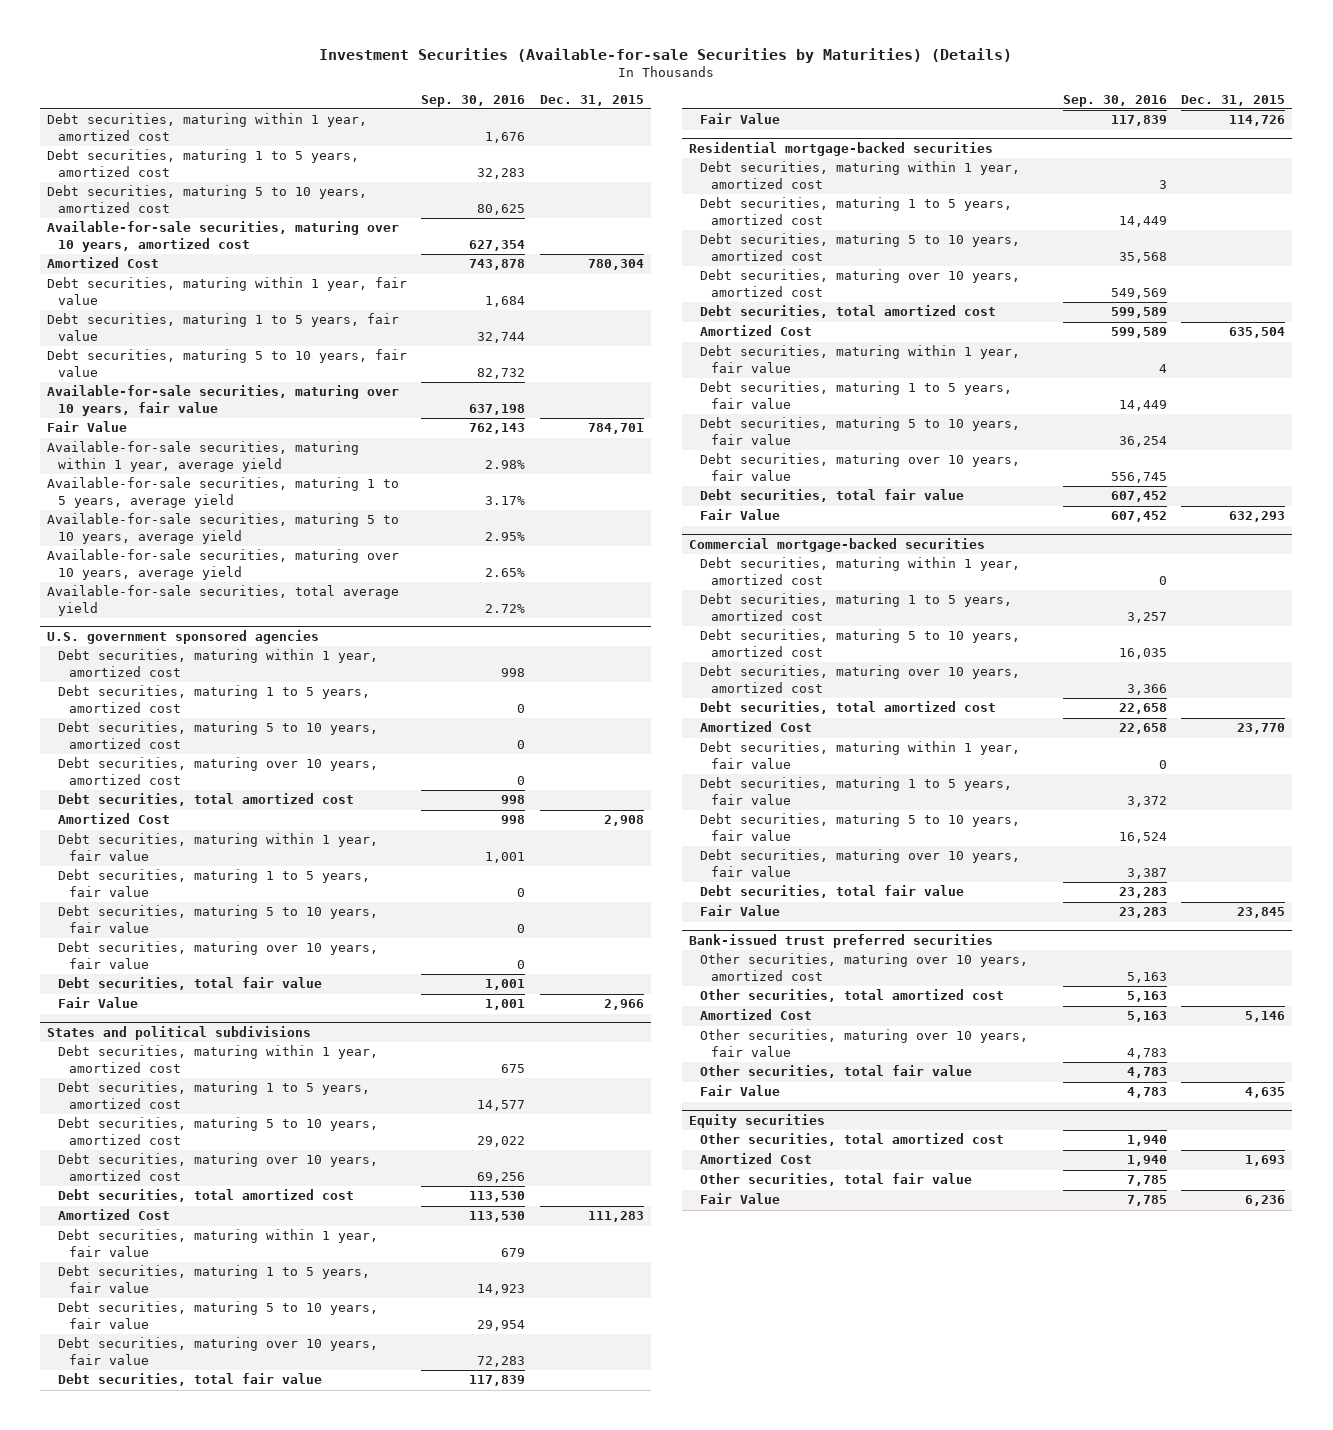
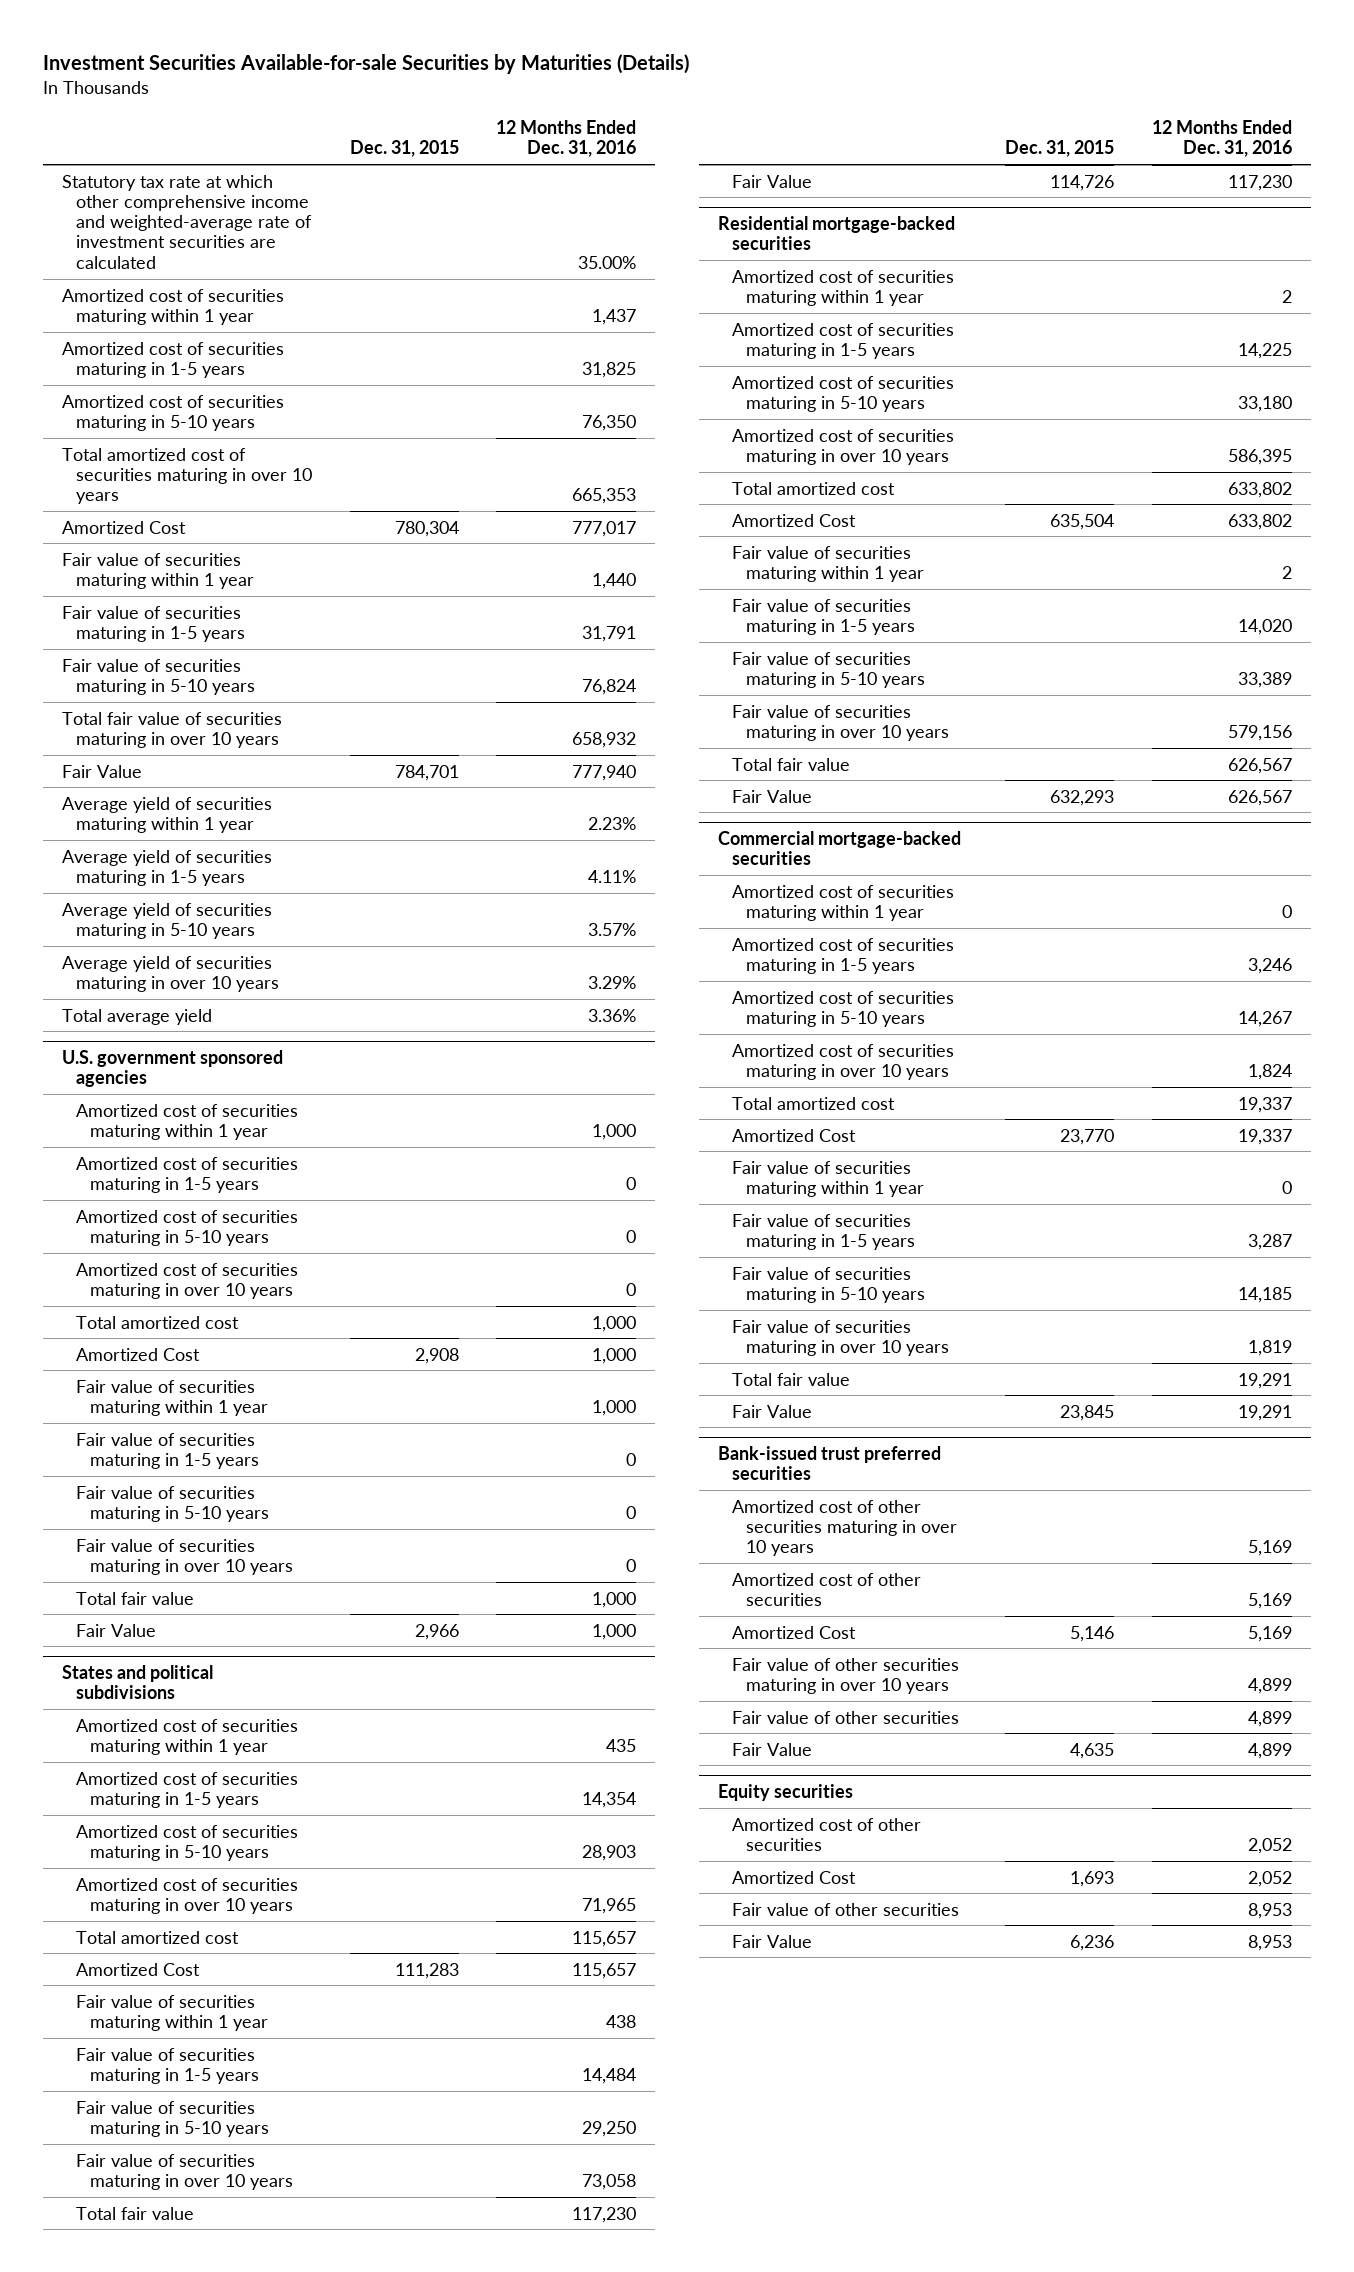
[319,47,1013,63] Investment Securities (Available-for-sale Securities by Maturities) (Details) -> [43,54,690,75] Investment Securities Available-for-sale Securities by Maturities (Details)
[421,94,526,107] Sep. 30, 2016 -> none
none -> [496,119,637,158] 12 Months Ended Dec. 31, 2016
none -> [62,174,313,269] Statutory tax rate at which other comprehensive income and weighted-average rate of investment securities are calculated
[47,113,368,141] Debt securities, maturing within 1 year, amortized cost -> [62,288,285,325] Amortized cost of securities maturing within 1 year
[47,149,360,177] Debt securities, maturing 1 to 5 years, amortized cost -> [62,341,285,378] Amortized cost of securities maturing in 1-5 years
[47,185,368,213] Debt securities, maturing 5 to 10 years, amortized cost -> [62,394,285,431] Amortized cost of securities maturing in 5-10 years
[47,221,400,252] Available-for-sale securities, maturing over 10 years, amortized cost -> [62,447,313,505] Total amortized cost of securities maturing in over 10 years
[47,277,408,305] Debt securities, maturing within 1 year, fair value -> [62,552,255,589] Fair value of securities maturing within 1 year
[47,313,400,341] Debt securities, maturing 1 to 5 years, fair value -> [62,605,246,642] Fair value of securities maturing in 1-5 years
[47,349,408,377] Debt securities, maturing 5 to 10 years, fair value -> [62,658,256,695] Fair value of securities maturing in 5-10 years
[47,385,400,416] Available-for-sale securities, maturing over 10 years, fair value -> [62,711,283,748] Total fair value of securities maturing in over 10 years
[47,441,360,472] Available-for-sale securities, maturing within 1 year, average yield -> [62,796,273,833] Average yield of securities maturing within 1 year
[47,477,400,508] Available-for-sale securities, maturing 1 to 5 years, average yield -> [62,849,273,886] Average yield of securities maturing in 1-5 years
[47,513,400,544] Available-for-sale securities, maturing 5 to 10 years, average yield -> [62,902,273,939] Average yield of securities maturing in 5-10 years
[47,549,400,580] Available-for-sale securities, maturing over 10 years, average yield -> [62,955,280,992] Average yield of securities maturing in over 10 years
[47,585,400,616] Available-for-sale securities, total average yield -> [62,1008,213,1025] Total average yield
[58,649,379,677] Debt securities, maturing within 1 year, amortized cost -> [76,1103,299,1140] Amortized cost of securities maturing within 1 year
[58,685,371,713] Debt securities, maturing 1 to 5 years, amortized cost -> [76,1156,299,1193] Amortized cost of securities maturing in 1-5 years
[58,721,379,749] Debt securities, maturing 5 to 10 years, amortized cost -> [76,1209,299,1246] Amortized cost of securities maturing in 5-10 years
[58,757,379,785] Debt securities, maturing over 10 years, amortized cost -> [76,1262,299,1299] Amortized cost of securities maturing in over 10 years
[58,793,355,807] Debt securities, total amortized cost -> [76,1315,240,1329] Total amortized cost
[58,833,379,861] Debt securities, maturing within 1 year, fair value -> [76,1379,269,1416] Fair value of securities maturing within 1 year
[58,869,371,897] Debt securities, maturing 1 to 5 years, fair value -> [76,1432,260,1469] Fair value of securities maturing in 1-5 years
[58,905,379,933] Debt securities, maturing 5 to 10 years, fair value -> [76,1485,270,1522] Fair value of securities maturing in 5-10 years
[58,941,379,969] Debt securities, maturing over 10 years, fair value -> [76,1538,294,1575] Fair value of securities maturing in over 10 years
[58,977,323,991] Debt securities, total fair value -> [76,1591,195,1605] Total fair value
[58,1045,379,1073] Debt securities, maturing within 1 year, amortized cost -> [76,1718,299,1755] Amortized cost of securities maturing within 1 year
[58,1081,371,1109] Debt securities, maturing 1 to 5 years, amortized cost -> [76,1771,299,1808] Amortized cost of securities maturing in 1-5 years
[58,1117,379,1145] Debt securities, maturing 5 to 10 years, amortized cost -> [76,1824,299,1861] Amortized cost of securities maturing in 5-10 years
[58,1153,379,1181] Debt securities, maturing over 10 years, amortized cost -> [76,1877,299,1914] Amortized cost of securities maturing in over 10 years
[58,1189,355,1203] Debt securities, total amortized cost -> [76,1930,240,1944] Total amortized cost
[58,1229,379,1257] Debt securities, maturing within 1 year, fair value -> [76,1994,269,2031] Fair value of securities maturing within 1 year
[58,1265,371,1293] Debt securities, maturing 1 to 5 years, fair value -> [76,2047,260,2084] Fair value of securities maturing in 1-5 years
[58,1301,379,1329] Debt securities, maturing 5 to 10 years, fair value -> [76,2100,270,2137] Fair value of securities maturing in 5-10 years
[58,1337,379,1365] Debt securities, maturing over 10 years, fair value -> [76,2153,294,2190] Fair value of securities maturing in over 10 years
[58,1373,323,1387] Debt securities, total fair value -> [76,2206,195,2220] Total fair value
[700,161,1021,189] Debt securities, maturing within 1 year, amortized cost -> [731,269,954,306] Amortized cost of securities maturing within 1 year
[700,197,1013,225] Debt securities, maturing 1 to 5 years, amortized cost -> [731,322,954,359] Amortized cost of securities maturing in 1-5 years
[700,233,1021,261] Debt securities, maturing 5 to 10 years, amortized cost -> [731,375,954,412] Amortized cost of securities maturing in 5-10 years
[700,269,1021,297] Debt securities, maturing over 10 years, amortized cost -> [731,428,954,465] Amortized cost of securities maturing in over 10 years
[700,305,997,319] Debt securities, total amortized cost -> [731,481,895,495] Total amortized cost
[700,345,1021,373] Debt securities, maturing within 1 year, fair value -> [731,545,924,582] Fair value of securities maturing within 1 year
[700,381,1013,409] Debt securities, maturing 1 to 5 years, fair value -> [731,598,915,635] Fair value of securities maturing in 1-5 years
[700,417,1021,445] Debt securities, maturing 5 to 10 years, fair value -> [731,651,925,688] Fair value of securities maturing in 5-10 years
[700,453,1021,481] Debt securities, maturing over 10 years, fair value -> [731,704,949,741] Fair value of securities maturing in over 10 years
[700,489,965,503] Debt securities, total fair value -> [731,757,850,771] Total fair value
[700,557,1021,585] Debt securities, maturing within 1 year, amortized cost -> [731,884,954,921] Amortized cost of securities maturing within 1 year
[700,593,1013,621] Debt securities, maturing 1 to 5 years, amortized cost -> [731,937,954,974] Amortized cost of securities maturing in 1-5 years
[700,629,1021,657] Debt securities, maturing 5 to 10 years, amortized cost -> [731,990,954,1027] Amortized cost of securities maturing in 5-10 years
[700,665,1021,693] Debt securities, maturing over 10 years, amortized cost -> [731,1043,954,1080] Amortized cost of securities maturing in over 10 years
[700,701,997,715] Debt securities, total amortized cost -> [731,1096,895,1110] Total amortized cost
[700,741,1021,769] Debt securities, maturing within 1 year, fair value -> [731,1160,924,1197] Fair value of securities maturing within 1 year
[700,777,1013,805] Debt securities, maturing 1 to 5 years, fair value -> [731,1213,915,1250] Fair value of securities maturing in 1-5 years
[700,813,1021,841] Debt securities, maturing 5 to 10 years, fair value -> [731,1266,925,1303] Fair value of securities maturing in 5-10 years
[700,849,1021,877] Debt securities, maturing over 10 years, fair value -> [731,1319,949,1356] Fair value of securities maturing in over 10 years
[700,885,965,899] Debt securities, total fair value -> [731,1372,850,1386] Total fair value
[700,953,1029,981] Other securities, maturing over 10 years, amortized cost -> [731,1499,957,1557] Amortized cost of other securities maturing in over 10 years
[700,989,1005,1003] Other securities, total amortized cost -> [731,1572,921,1606] Amortized cost of other securities
[700,1029,1029,1057] Other securities, maturing over 10 years, fair value -> [731,1657,959,1694] Fair value of other securities maturing in over 10 years
[700,1065,973,1079] Other securities, total fair value -> [731,1710,959,1724] Fair value of other securities
[700,1133,1005,1147] Other securities, total amortized cost -> [731,1817,921,1851] Amortized cost of other securities
[700,1173,973,1187] Other securities, total fair value -> [731,1902,959,1916] Fair value of other securities

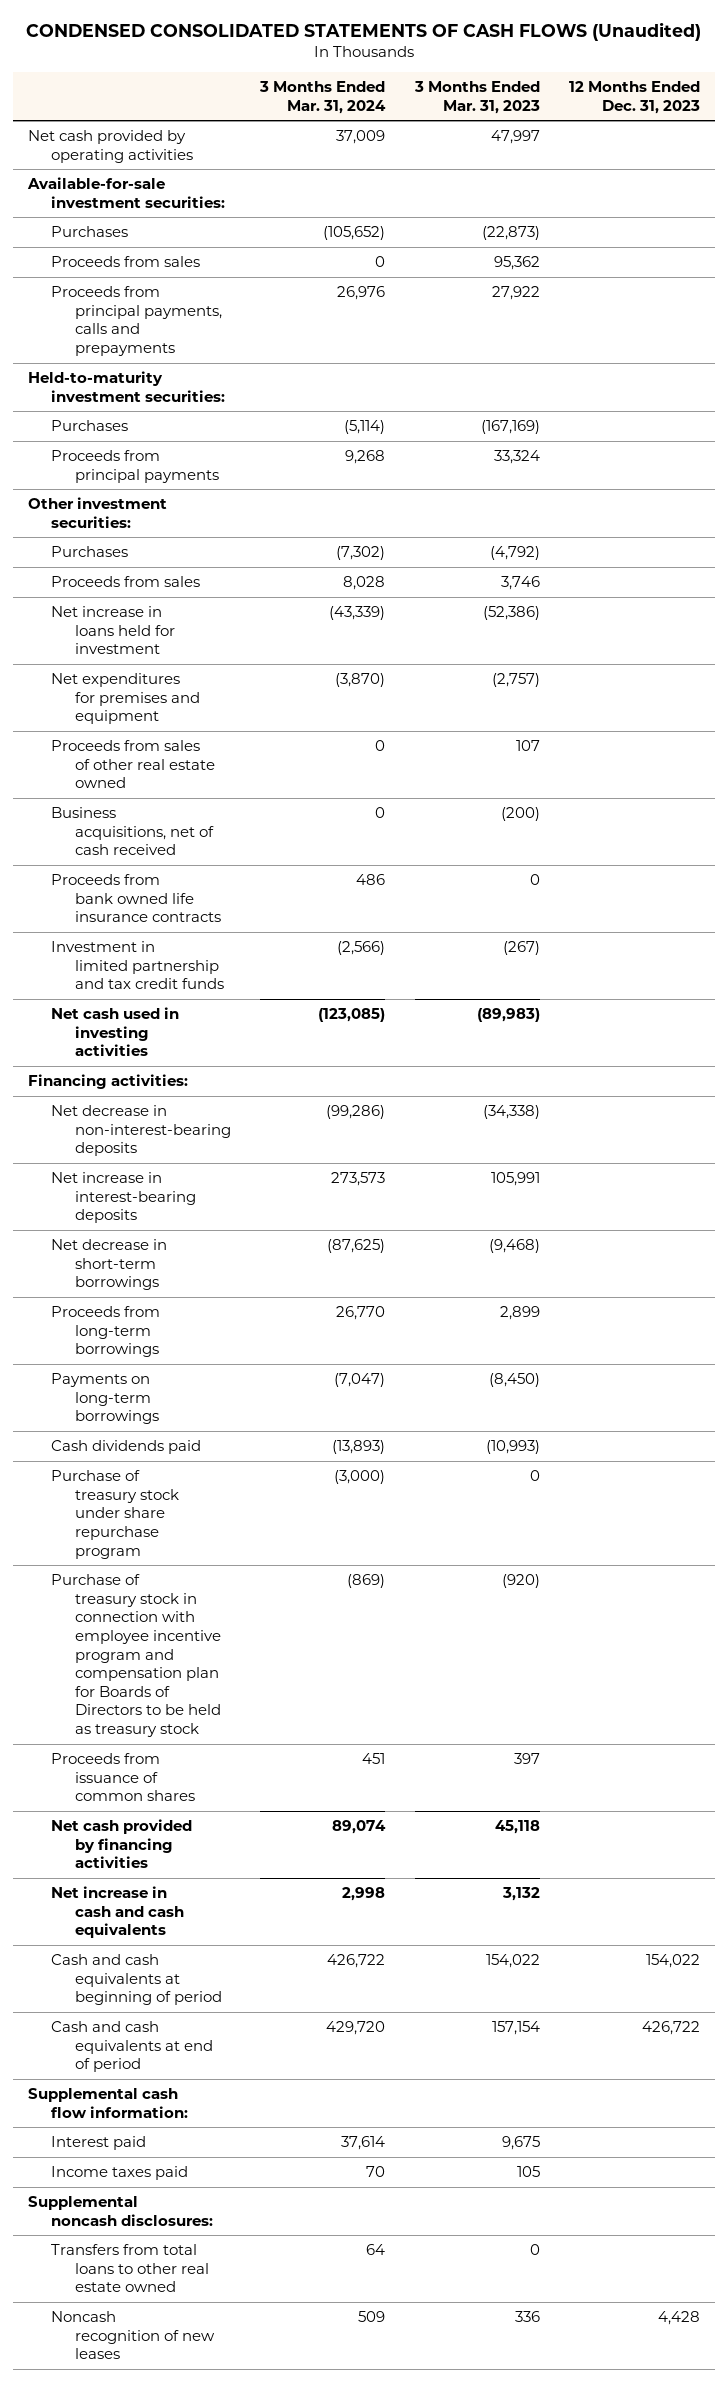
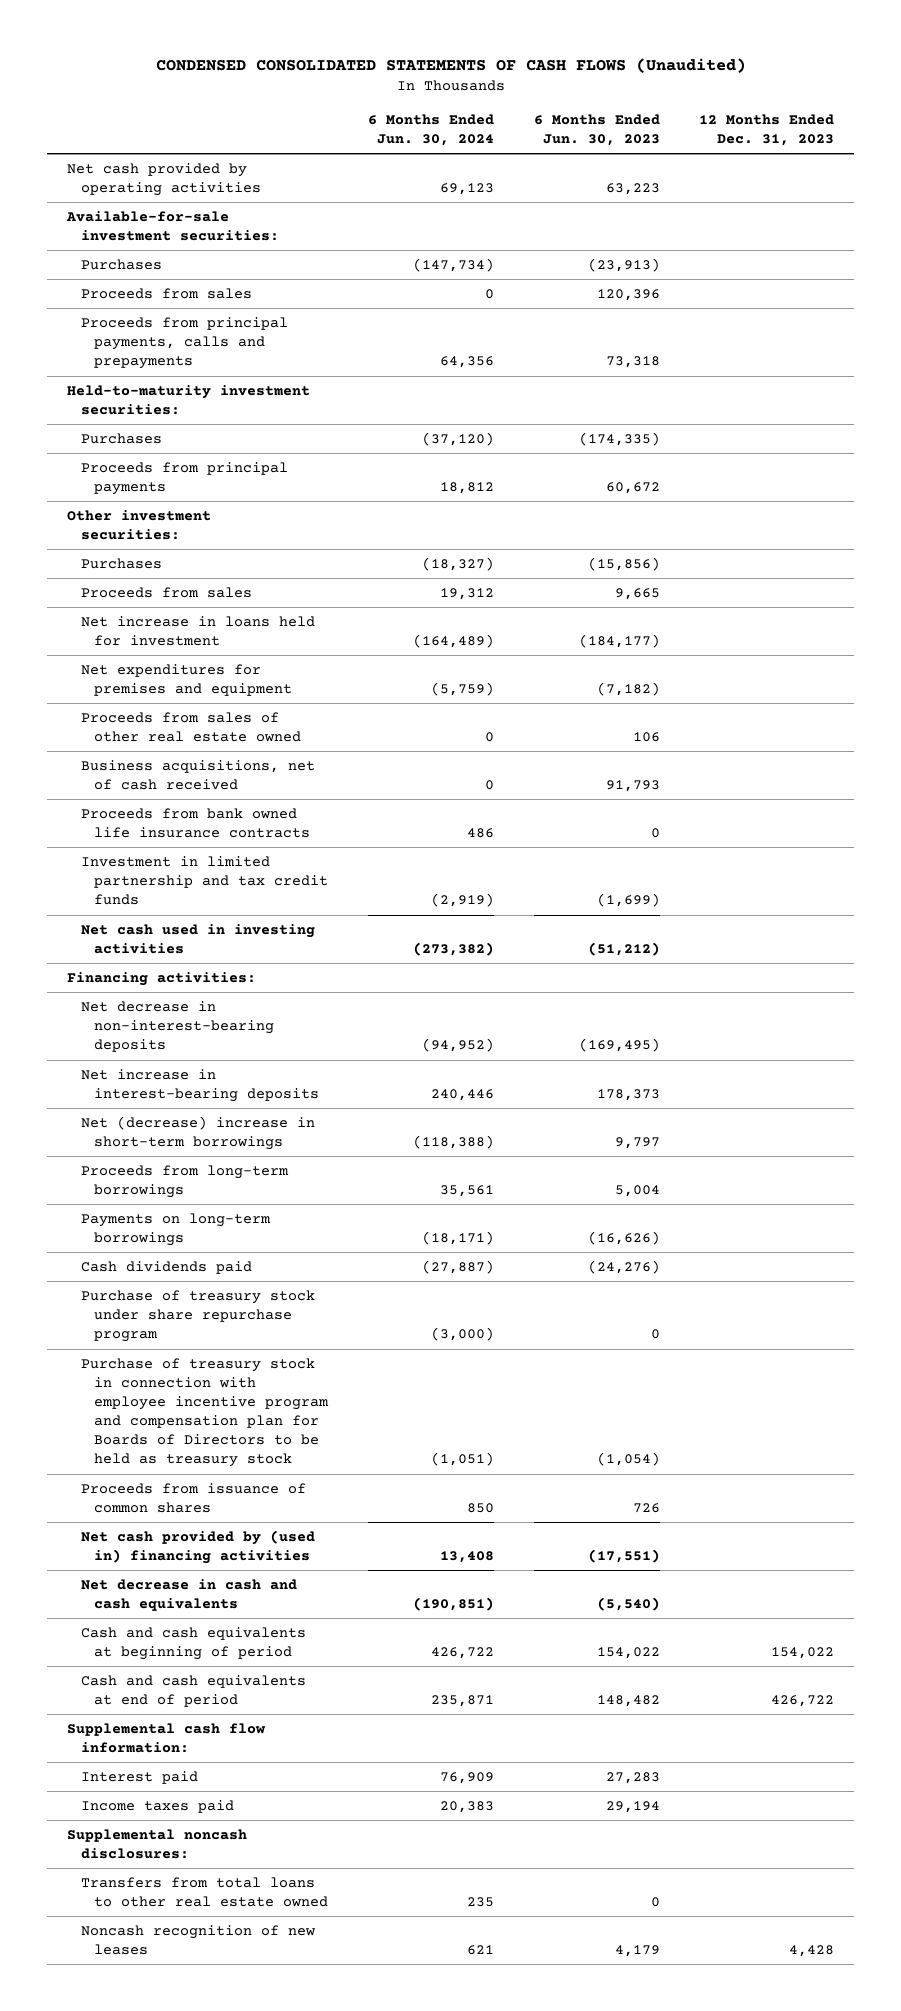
[259,81,387,114] 3 Months Ended Mar. 31, 2024 -> none
[413,81,540,114] 3 Months Ended Mar. 31, 2023 -> none
none -> [367,113,494,146] 6 Months Ended Jun. 30, 2024
none -> [533,113,660,146] 6 Months Ended Jun. 30, 2023
[51,1239,168,1291] Net decrease in short-term borrowings -> [80,1115,315,1151] Net (decrease) increase in short-term borrowings
[51,1819,193,1869] Net cash provided by financing activities -> [80,1529,315,1565] Net cash provided by (used in) financing activities
[51,1886,184,1939] Net increase in cash and cash equivalents -> [80,1578,297,1612] Net decrease in cash and cash equivalents

